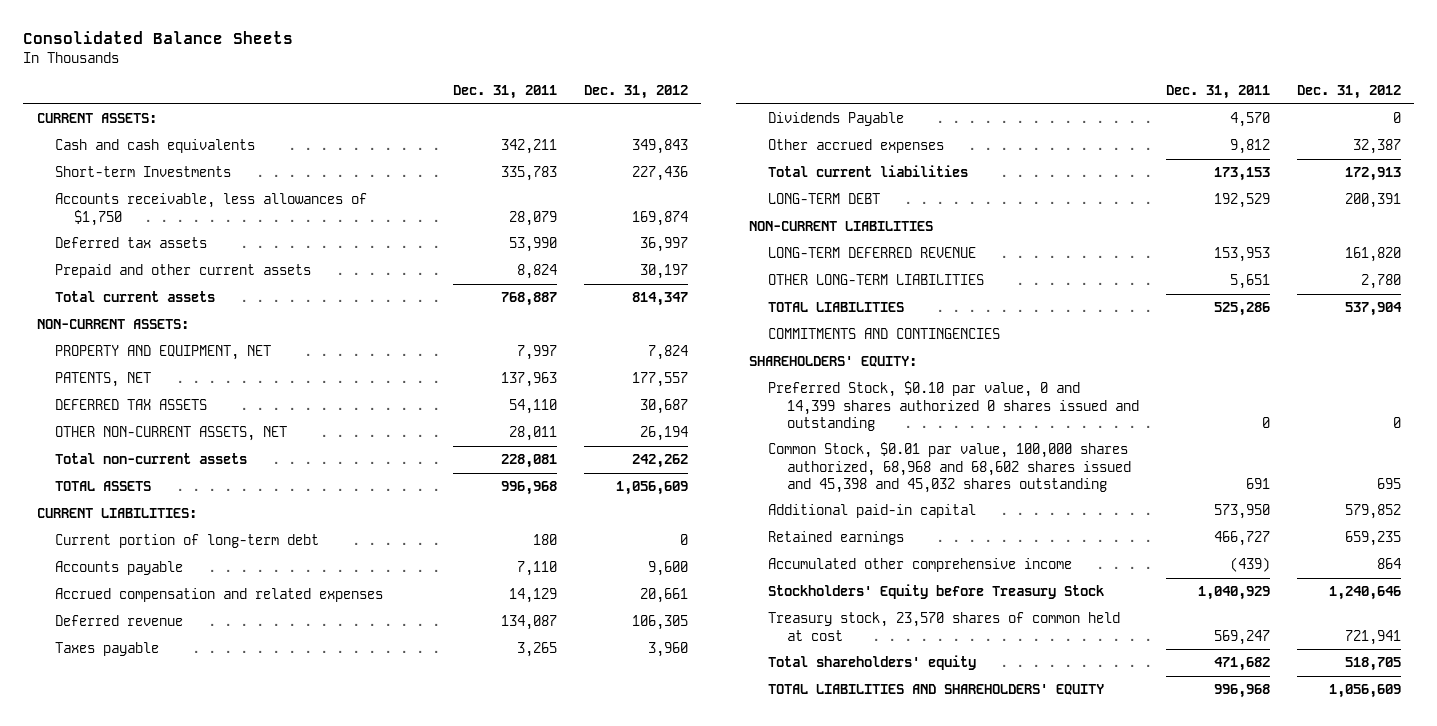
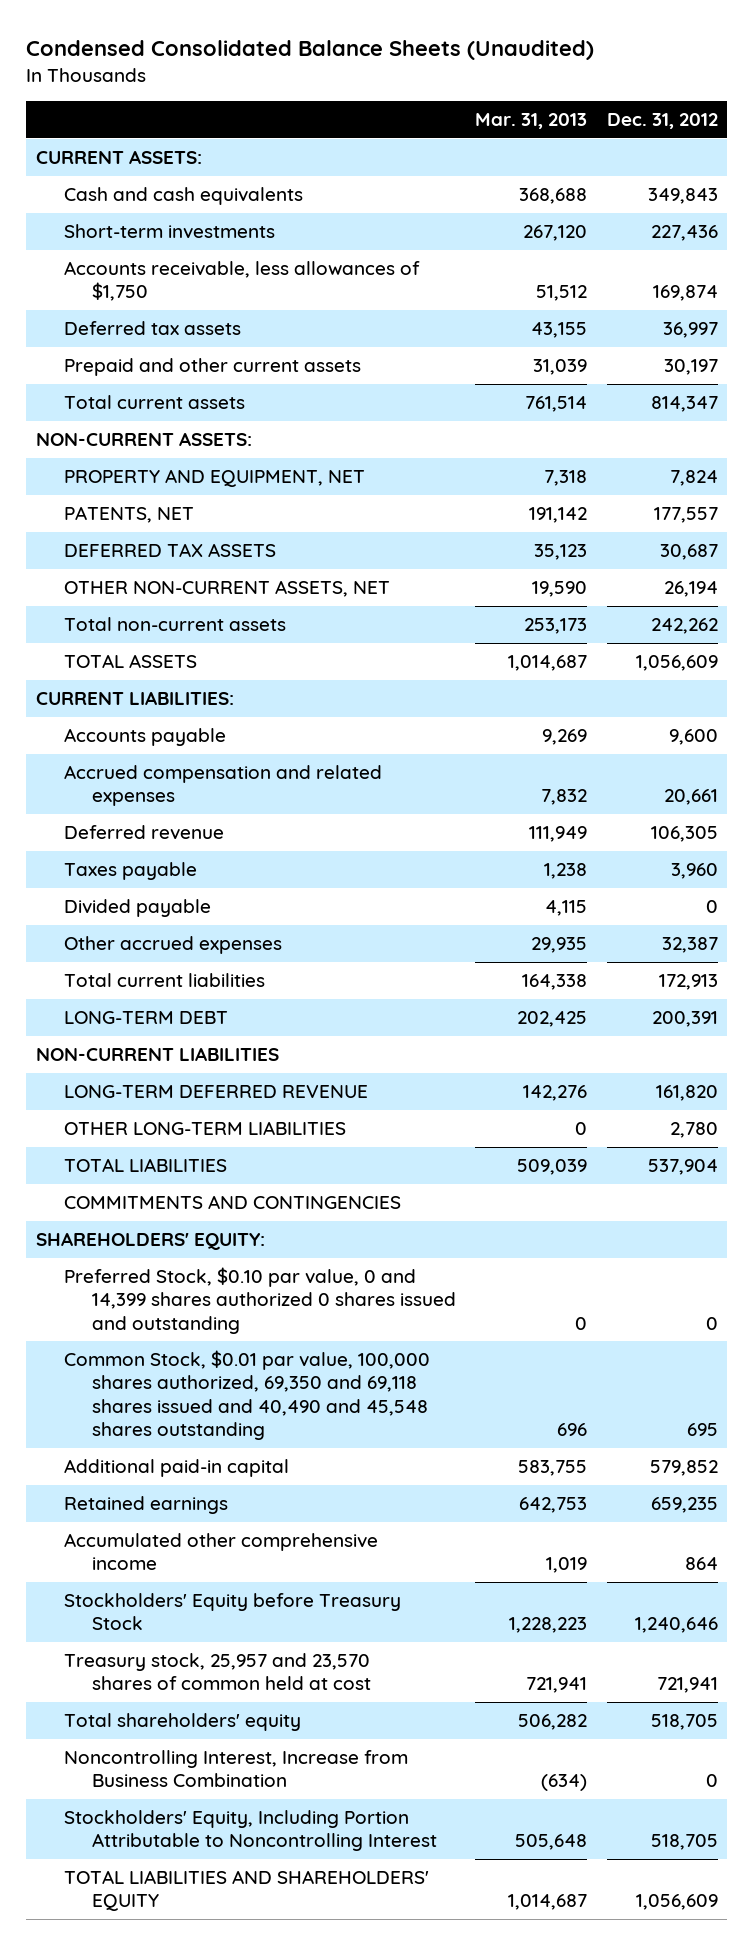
[23,31,294,45] Consolidated Balance Sheets -> [26,39,595,60] Condensed Consolidated Balance Sheets (Unaudited)
[453,85,558,100] Dec. 31, 2011 -> none
none -> [475,113,588,130] Mar. 31, 2013
[55,166,232,178] Short-term Investments -> [63,224,275,240] Short-term investments
[55,534,320,549] Current portion of long-term debt -> none
[768,112,905,127] Dividends Payable -> [63,899,211,918] Divided payable
[768,442,1132,493] Common Stock, $0.01 par value, 100,000 shares authorized, 68,968 and 68,602 shares issued and 45,398 and 45,032 shares outstanding -> [63,1350,430,1441] Common Stock, $0.01 par value, 100,000 shares authorized, 69,350 and 69,118 shares issued and 40,490 and 45,548 shares outstanding
[768,612,1121,641] Treasury stock, 23,570 shares of common held at cost -> [63,1653,371,1691] Treasury stock, 25,957 and 23,570 shares of common held at cost
none -> [63,1750,408,1788] Noncontrolling Interest, Increase from Business Combination
none -> [63,1810,437,1852] Stockholders' Equity, Including Portion Attributable to Noncontrolling Interest

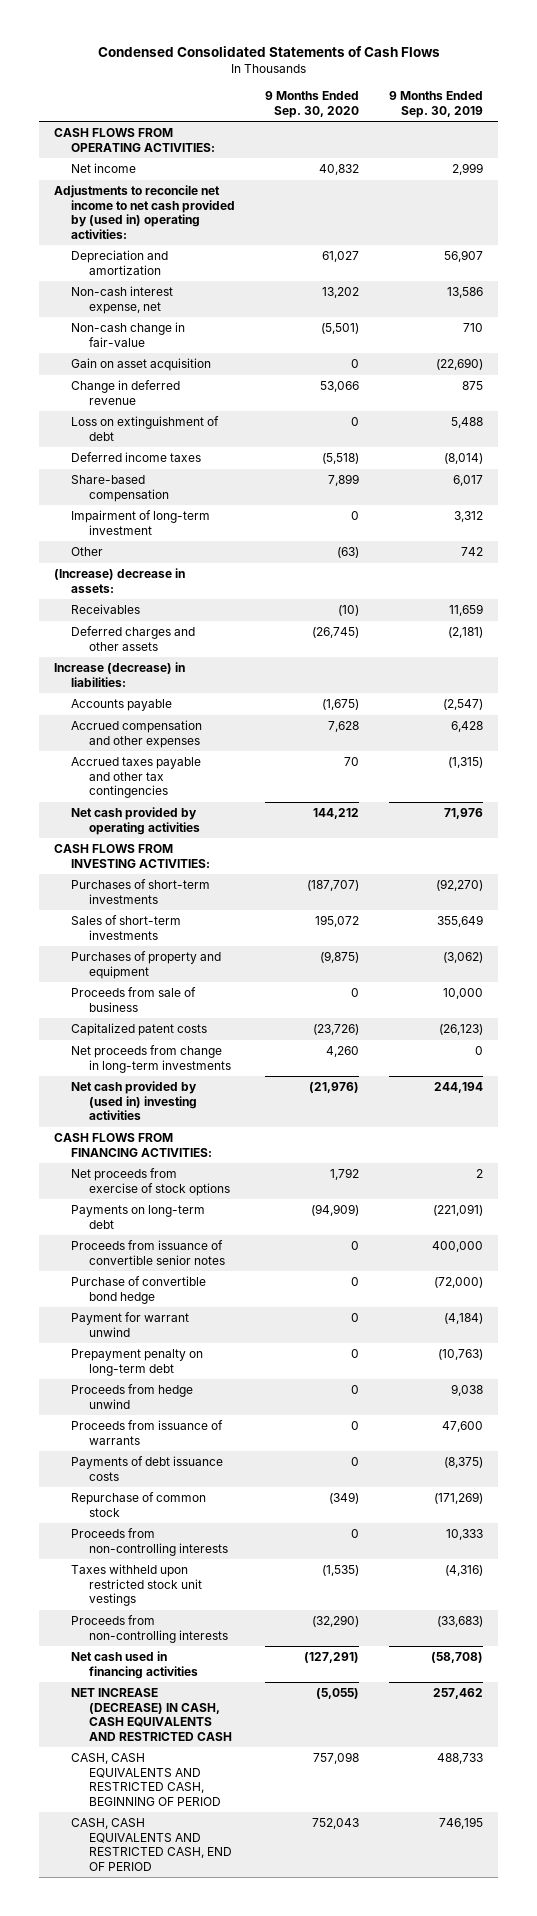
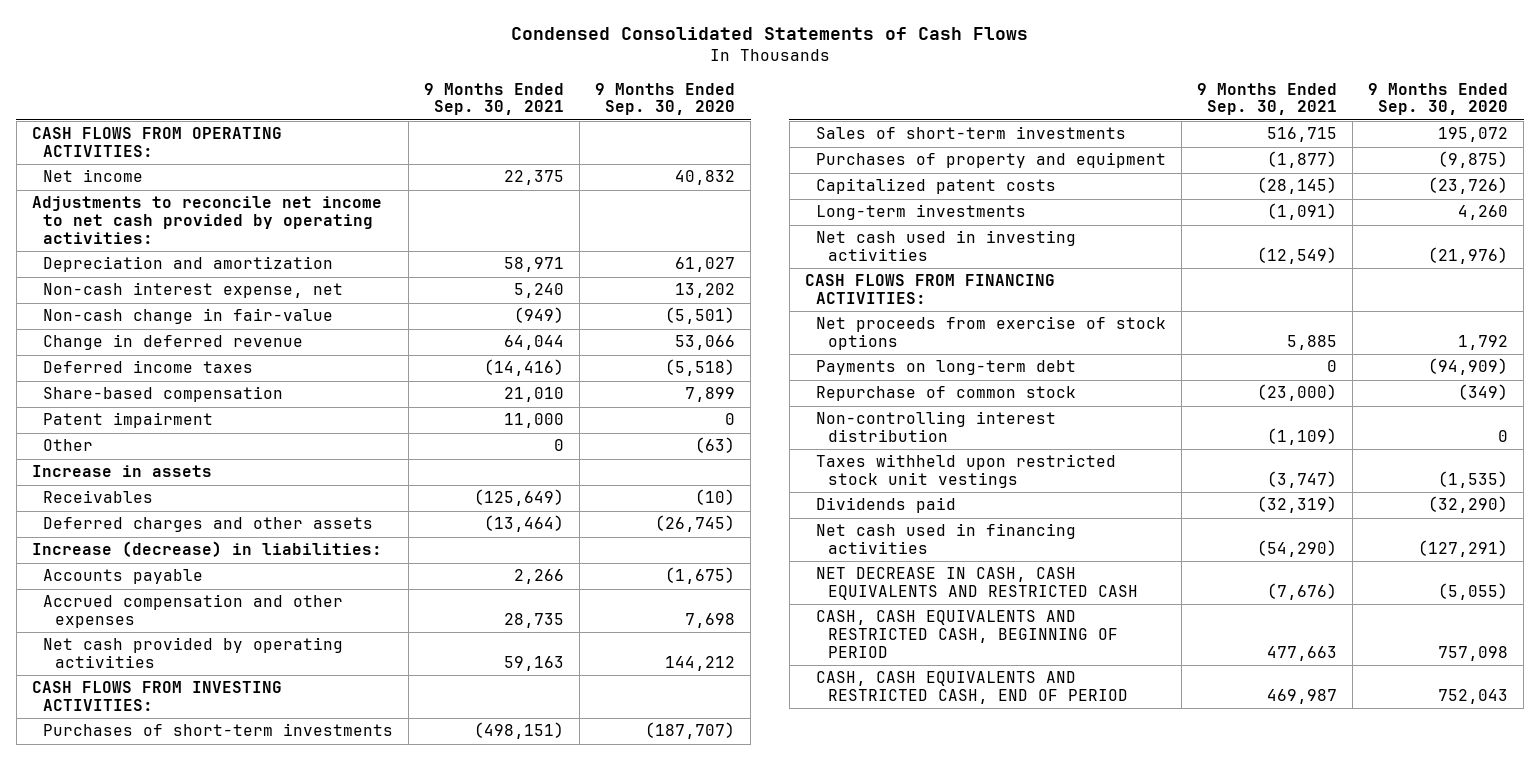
[389,91,484,118] 9 Months Ended Sep. 30, 2019 -> none
none -> [424,82,565,116] 9 Months Ended Sep. 30, 2021
[53,185,236,239] Adjustments to reconcile net income to net cash provided by (used in) operating activities: -> [31,196,382,245] Adjustments to reconcile net income to net cash provided by operating activities:
[71,358,212,372] Gain on asset acquisition -> none
[71,416,220,441] Loss on extinguishment of debt -> none
[71,510,211,535] Impairment of long-term investment -> none
none -> [43,412,214,429] Patent impairment
[53,568,185,593] (Increase) decrease in assets: -> [31,465,212,478] Increase in assets
[71,757,202,799] Accrued taxes payable and other tax contingencies -> none
[328,721,360,733] 7,628 -> [685,613,736,629] 7,698
[71,987,197,1012] Proceeds from sale of business -> none
[71,1045,231,1073] Net proceeds from change in long-term investments -> [816,204,1027,221] Long-term investments
[71,1081,198,1121] Net cash provided by (used in) investing activities -> [816,230,1077,262] Net cash used in investing activities
[71,1240,225,1265] Proceeds from issuance of convertible senior notes -> none
[71,1276,207,1304] Purchase of convertible bond hedge -> none
[71,1312,190,1337] Payment for warrant unwind -> none
[71,1349,204,1376] Prepayment penalty on long-term debt -> none
[71,1384,194,1409] Proceeds from hedge unwind -> none
[71,1420,224,1445] Proceeds from issuance of warrants -> none
[71,1456,224,1481] Payments of debt issuance costs -> none
[71,1528,228,1556] Proceeds from non-controlling interests -> [816,411,1057,443] Non-controlling interest distribution
[71,1615,228,1643] Proceeds from non-controlling interests -> [816,497,957,514] Dividends paid
[71,1688,232,1741] NET INCREASE (DECREASE) IN CASH, CASH EQUIVALENTS AND RESTRICTED CASH -> [816,567,1139,601] NET DECREASE IN CASH, CASH EQUIVALENTS AND RESTRICTED CASH

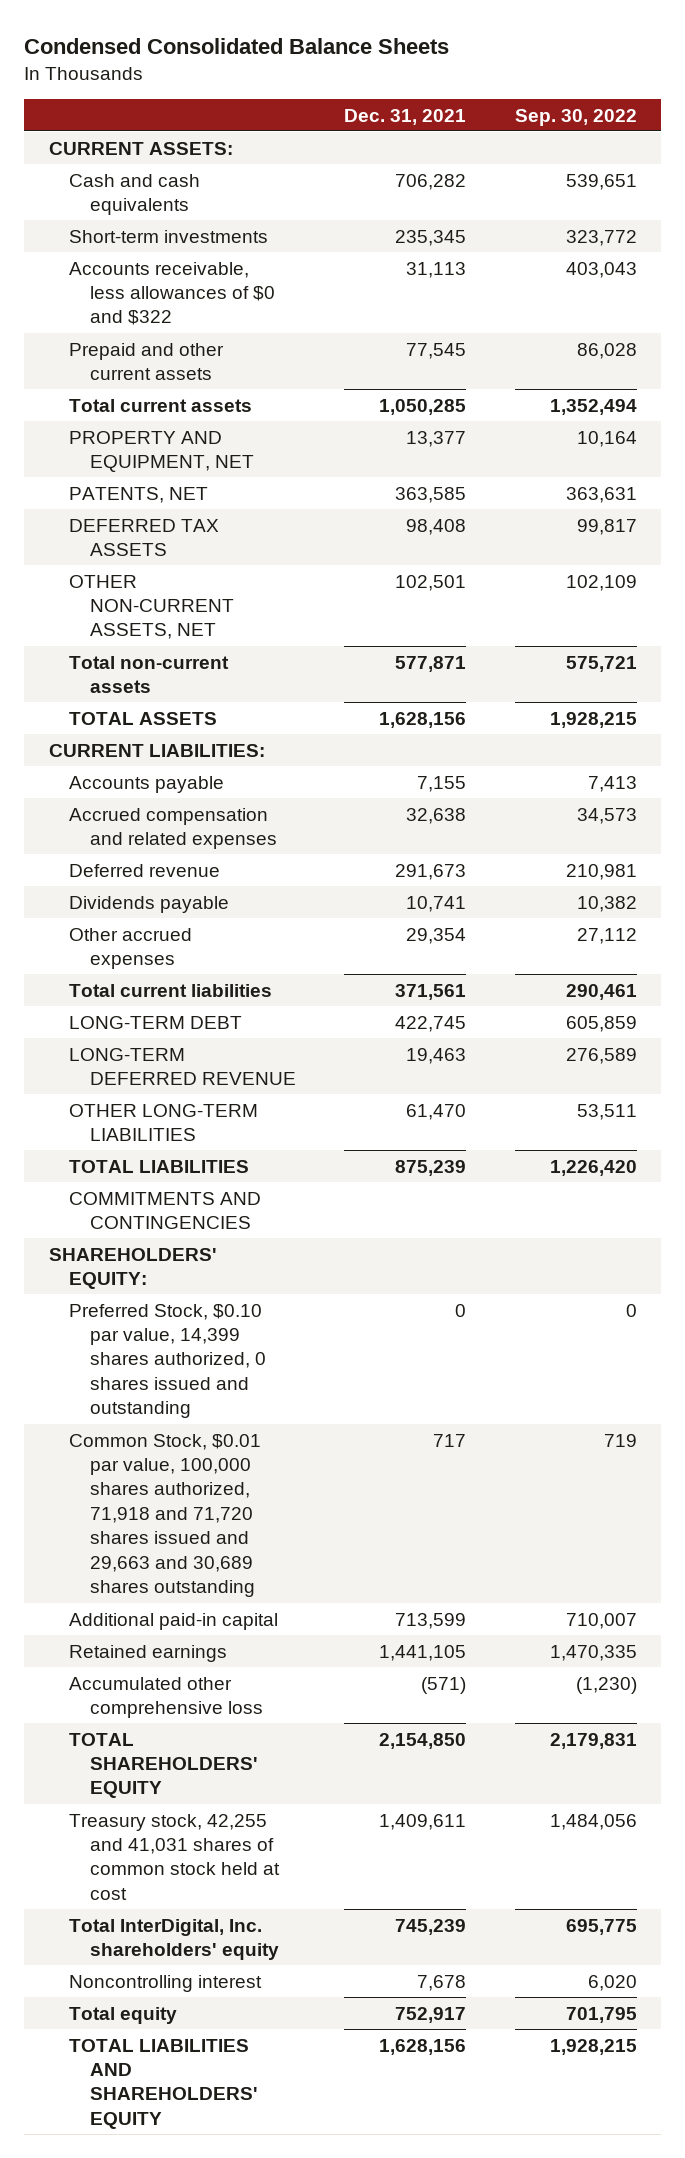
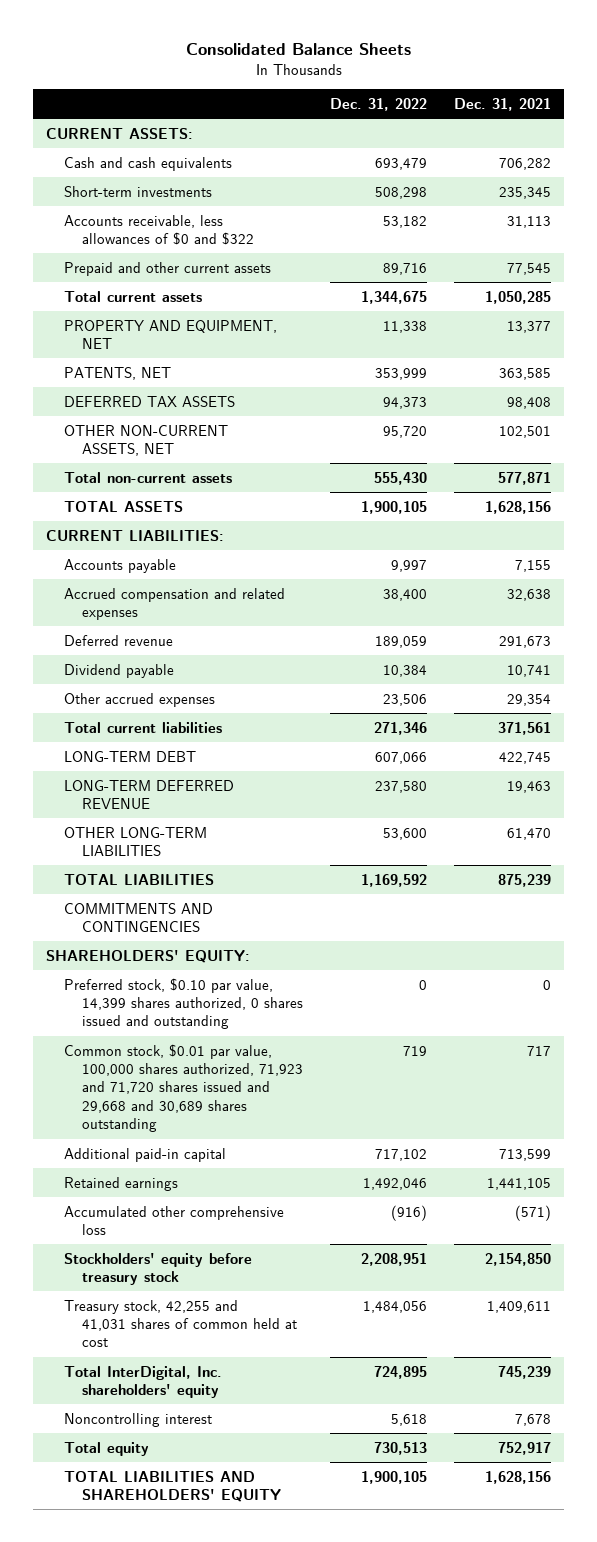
[24,38,450,55] Condensed Consolidated Balance Sheets -> [185,43,411,56] Consolidated Balance Sheets
[514,108,637,126] Sep. 30, 2022 -> none
none -> [329,97,427,111] Dec. 31, 2022
[69,895,230,913] Dividends payable -> [64,663,175,678] Dividend payable
[69,1303,266,1419] Preferred Stock, $0.10 par value, 14,399 shares authorized, 0 shares issued and outstanding -> [64,977,303,1030] Preferred stock, $0.10 par value, 14,399 shares authorized, 0 shares issued and outstanding
[69,1433,262,1598] Common Stock, $0.01 par value, 100,000 shares authorized, 71,918 and 71,720 shares issued and 29,663 and 30,689 shares outstanding -> [64,1043,303,1133] Common stock, $0.01 par value, 100,000 shares authorized, 71,923 and 71,720 shares issued and 29,668 and 30,689 shares outstanding
[69,1732,258,1799] TOTAL SHAREHOLDERS' EQUITY -> [64,1252,253,1285] Stockholders' equity before treasury stock
[69,1813,280,1900] Treasury stock, 42,255 and 41,031 shares of common stock held at cost -> [64,1299,297,1348] Treasury stock, 42,255 and 41,031 shares of common held at cost

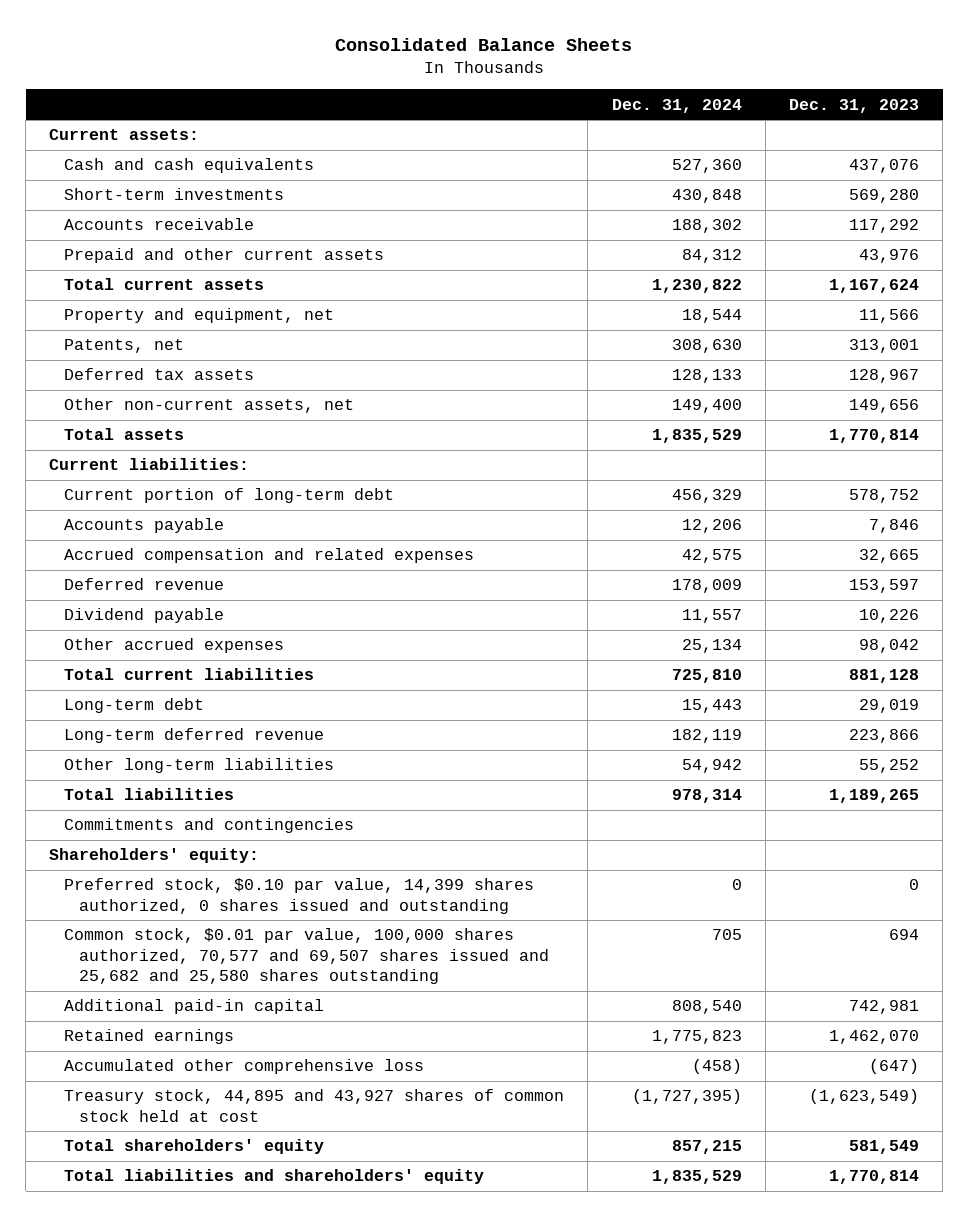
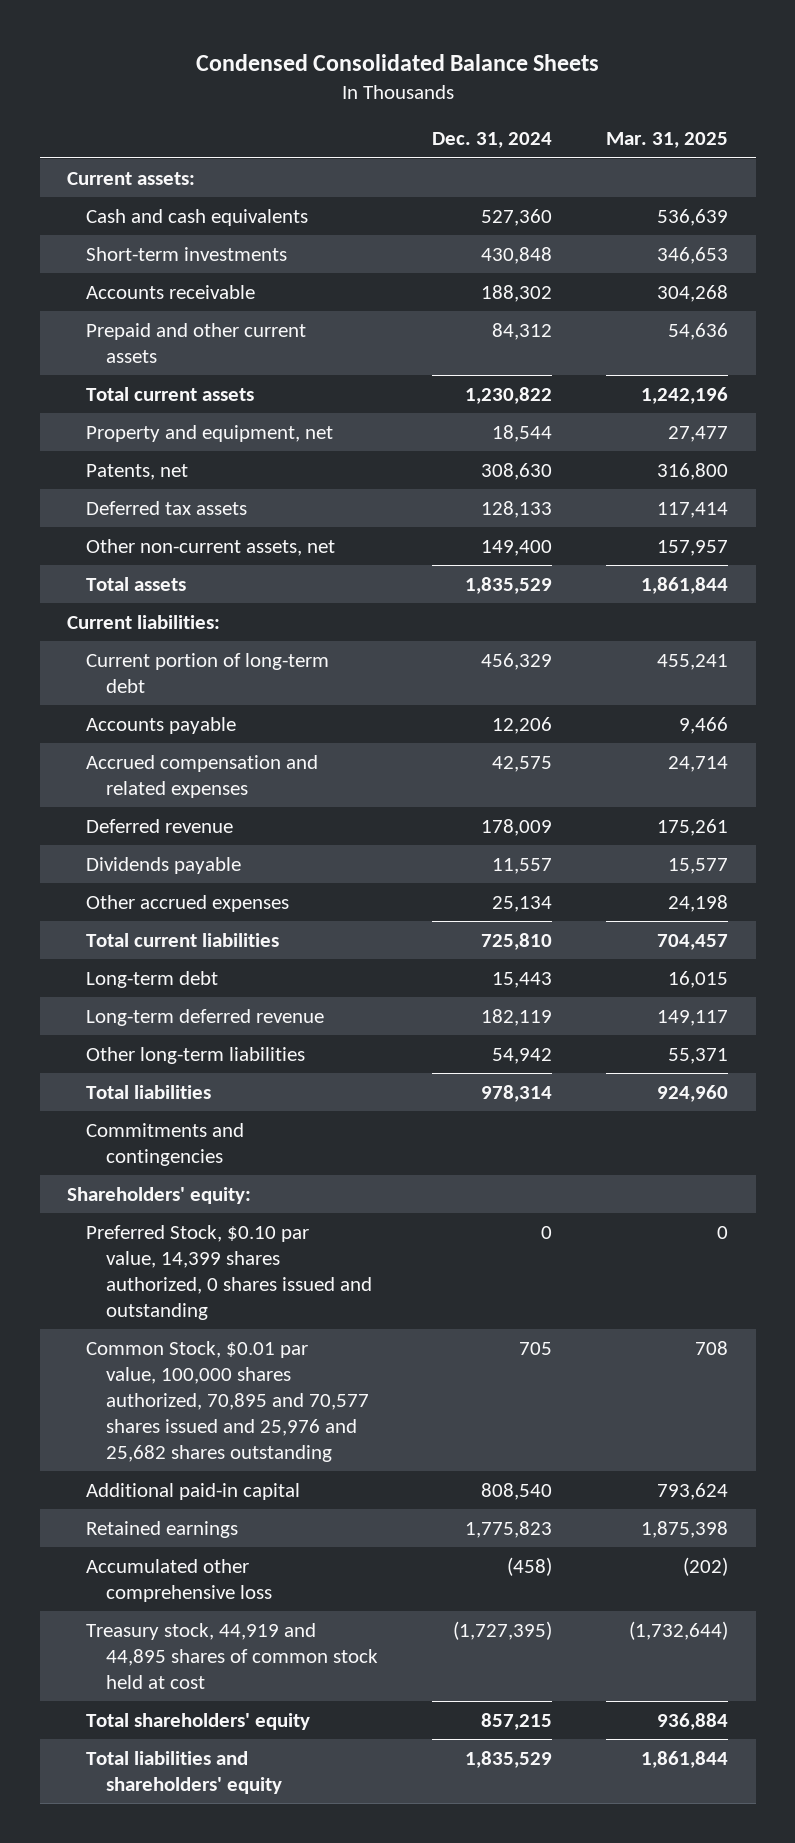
[335,37,633,51] Consolidated Balance Sheets -> [195,54,599,72] Condensed Consolidated Balance Sheets
[789,98,920,113] Dec. 31, 2023 -> none
none -> [606,131,729,148] Mar. 31, 2025
[64,608,225,624] Dividend payable -> [86,856,242,874] Dividends payable
[64,878,535,914] Preferred stock, $0.10 par value, 14,399 shares authorized, 0 shares issued and outstanding -> [86,1224,372,1320] Preferred Stock, $0.10 par value, 14,399 shares authorized, 0 shares issued and outstanding
[64,928,549,984] Common stock, $0.01 par value, 100,000 shares authorized, 70,577 and 69,507 shares issued and 25,682 and 25,580 shares outstanding -> [86,1340,369,1462] Common Stock, $0.01 par value, 100,000 shares authorized, 70,895 and 70,577 shares issued and 25,976 and 25,682 shares outstanding
[64,1089,565,1122] Treasury stock, 44,895 and 43,927 shares of common stock held at cost -> [86,1622,378,1689] Treasury stock, 44,919 and 44,895 shares of common stock held at cost

